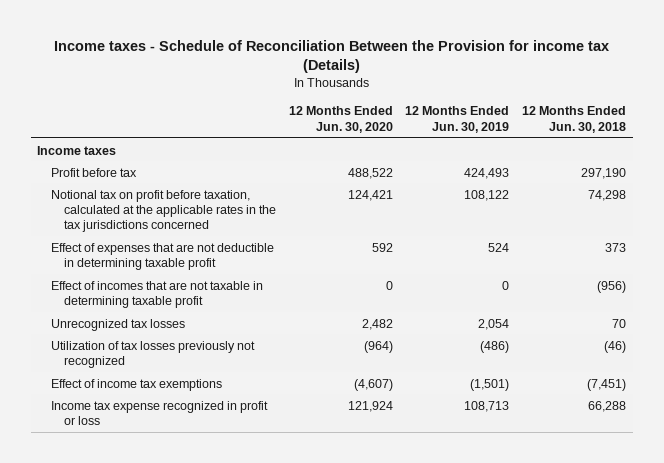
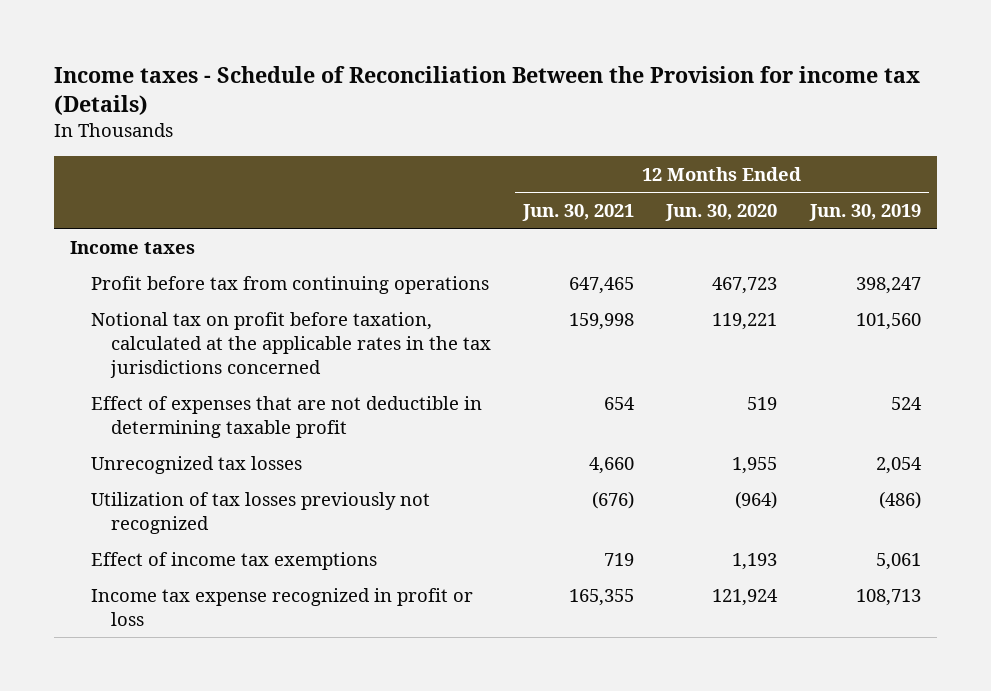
[522,106,627,133] 12 Months Ended Jun. 30, 2018 -> none
none -> [522,204,635,222] Jun. 30, 2021
[50,280,263,308] Effect of incomes that are not taxable in determining taxable profit -> none
[50,167,137,177] Profit before tax -> [90,275,489,294] Profit before tax from continuing operations
[347,167,393,179] 488,522 -> [712,276,778,294] 467,723
[464,167,510,179] 424,493 -> [855,276,921,294] 398,247
[347,189,393,201] 124,421 -> [712,312,778,330] 119,221
[464,189,510,201] 108,122 -> [855,312,921,330] 101,560
[371,242,393,252] 592 -> [747,396,778,410] 519
[361,318,393,330] 2,482 -> [732,456,778,474] 1,955
[353,378,393,391] (4,607) -> [732,552,778,570] 1,193
[470,378,510,391] (1,501) -> [875,552,921,570] 5,061

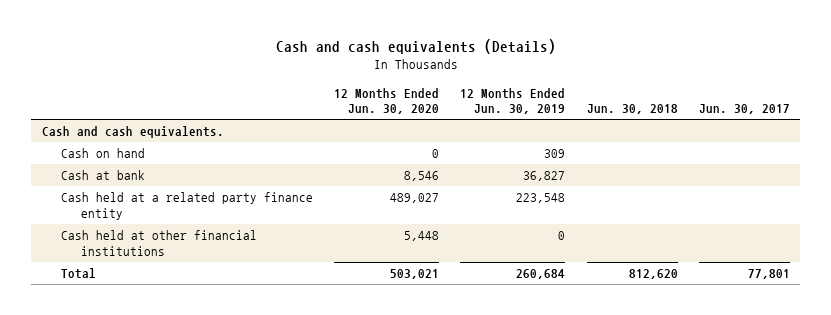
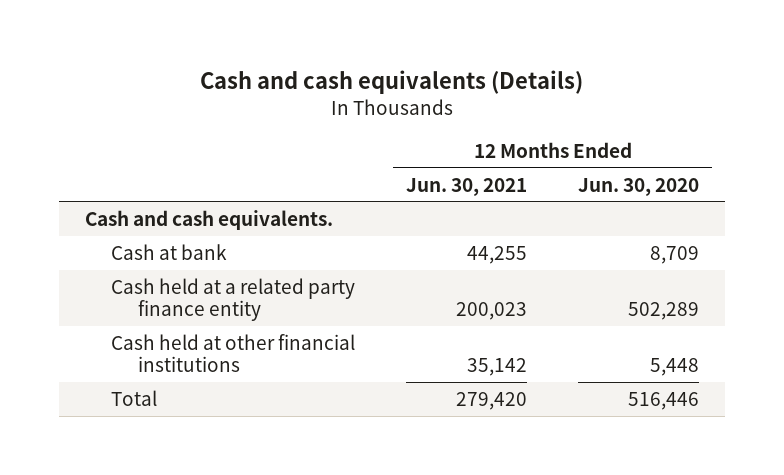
[460,87,566,115] 12 Months Ended Jun. 30, 2019 -> none
[586,104,678,115] Jun. 30, 2018 -> none
[698,104,790,115] Jun. 30, 2017 -> none
none -> [406,177,528,196] Jun. 30, 2021
[61,148,146,159] Cash on hand -> none
[404,171,440,182] 8,546 -> [650,245,700,264] 8,709
[390,193,440,204] 489,027 -> [628,302,700,321] 502,289
[390,269,440,280] 503,021 -> [628,391,700,410] 516,446

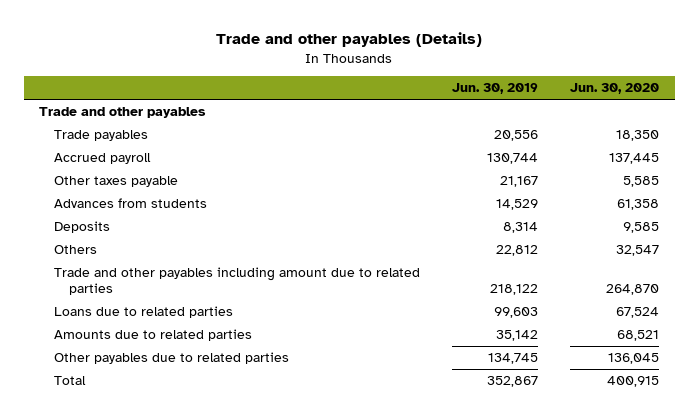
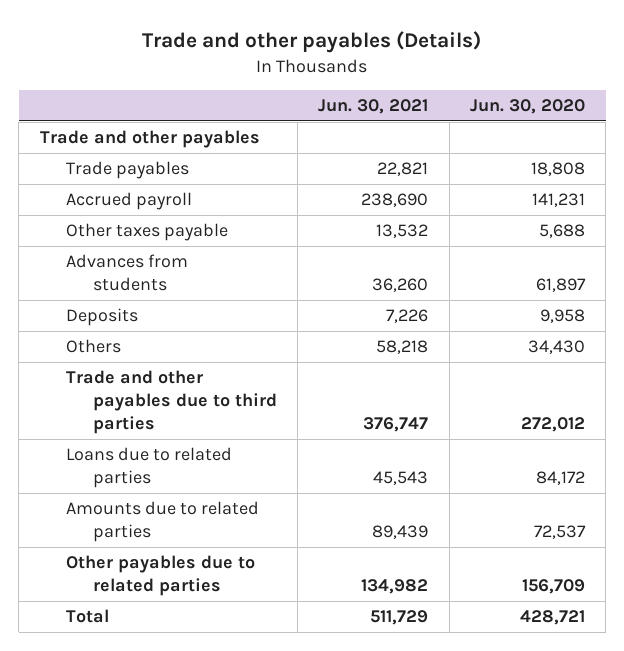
[452,83,539,95] Jun. 30, 2019 -> none
none -> [318,98,429,114] Jun. 30, 2021
[615,130,659,142] 18,350 -> [530,162,585,177] 18,808
[608,153,659,165] 137,445 -> [531,193,585,208] 141,231
[622,176,659,188] 5,585 -> [538,224,585,239] 5,688
[616,199,659,211] 61,358 -> [535,278,586,293] 61,897
[622,222,659,234] 9,585 -> [539,309,585,324] 9,958
[615,245,659,257] 32,547 -> [527,340,585,355] 34,430
[54,267,421,296] Trade and other payables including amount due to related parties -> [66,370,277,435] Trade and other payables due to third parties
[605,284,659,296] 264,870 -> [520,417,585,433] 272,012
[615,307,659,319] 67,524 -> [535,471,585,486] 84,172
[616,330,659,342] 68,521 -> [533,525,586,540] 72,537
[607,353,659,365] 136,045 -> [521,579,585,595] 156,709
[606,376,659,388] 400,915 -> [519,610,585,626] 428,721

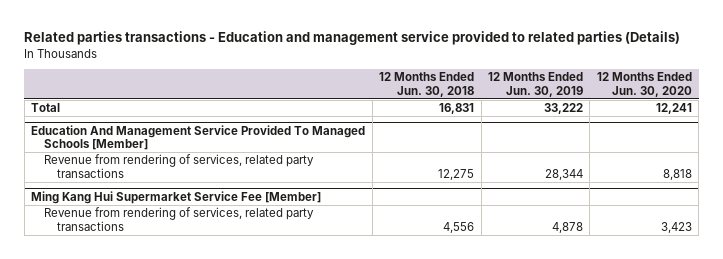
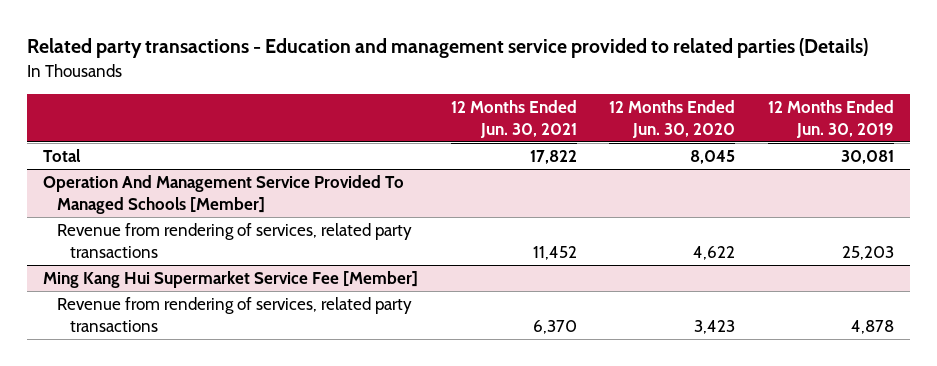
[24,30,681,45] Related parties transactions - Education and management service provided to related parties (Details) -> [26,38,868,59] Related party transactions - Education and management service provided to related parties (Details)
[379,72,475,97] 12 Months Ended Jun. 30, 2018 -> none
none -> [450,99,577,138] 12 Months Ended Jun. 30, 2021
[543,103,583,115] 33,222 -> [840,150,894,165] 30,081
[655,103,692,115] 12,241 -> [690,150,736,165] 8,045
[31,125,366,151] Education And Management Service Provided To Managed Schools [Member] -> [43,175,405,215] Operation And Management Service Provided To Managed Schools [Member]
[544,168,583,180] 28,344 -> [841,246,894,261] 25,203
[662,168,692,180] 8,818 -> [693,246,736,261] 4,622

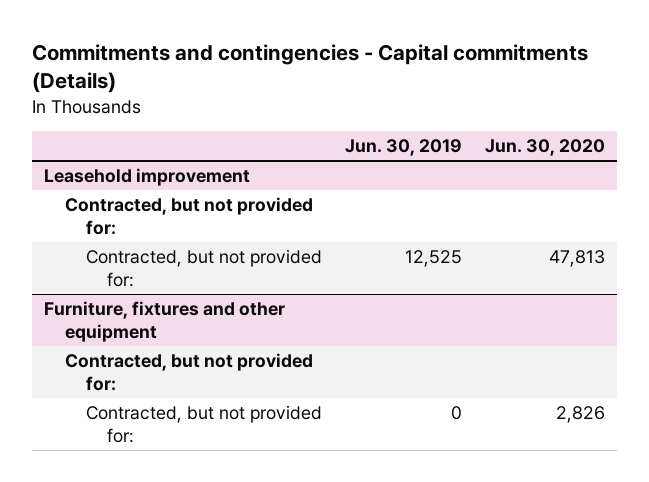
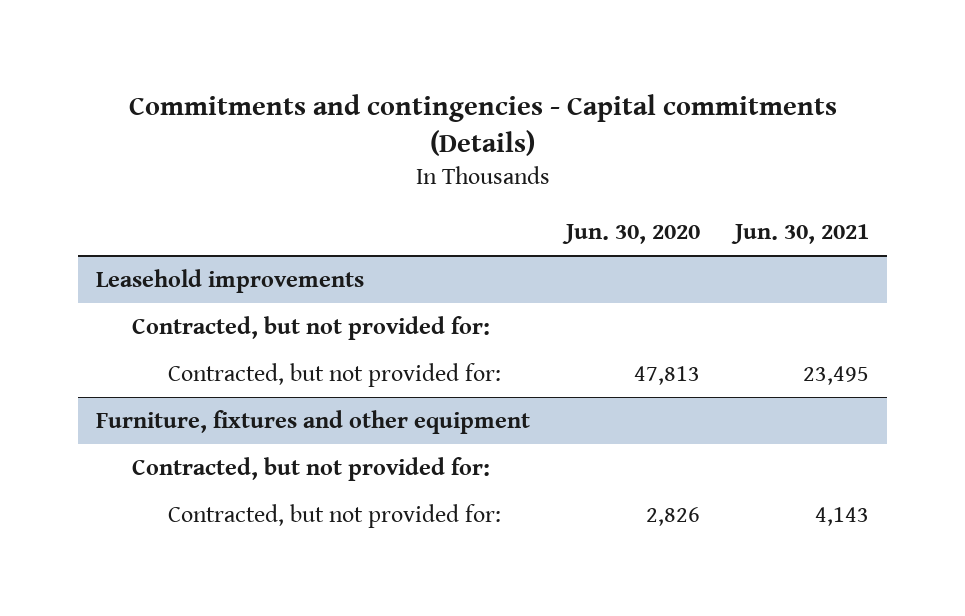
[345,138,463,156] Jun. 30, 2019 -> none
none -> [731,224,870,245] Jun. 30, 2021
[43,168,250,187] Leasehold improvement -> [96,268,365,293] Leasehold improvements

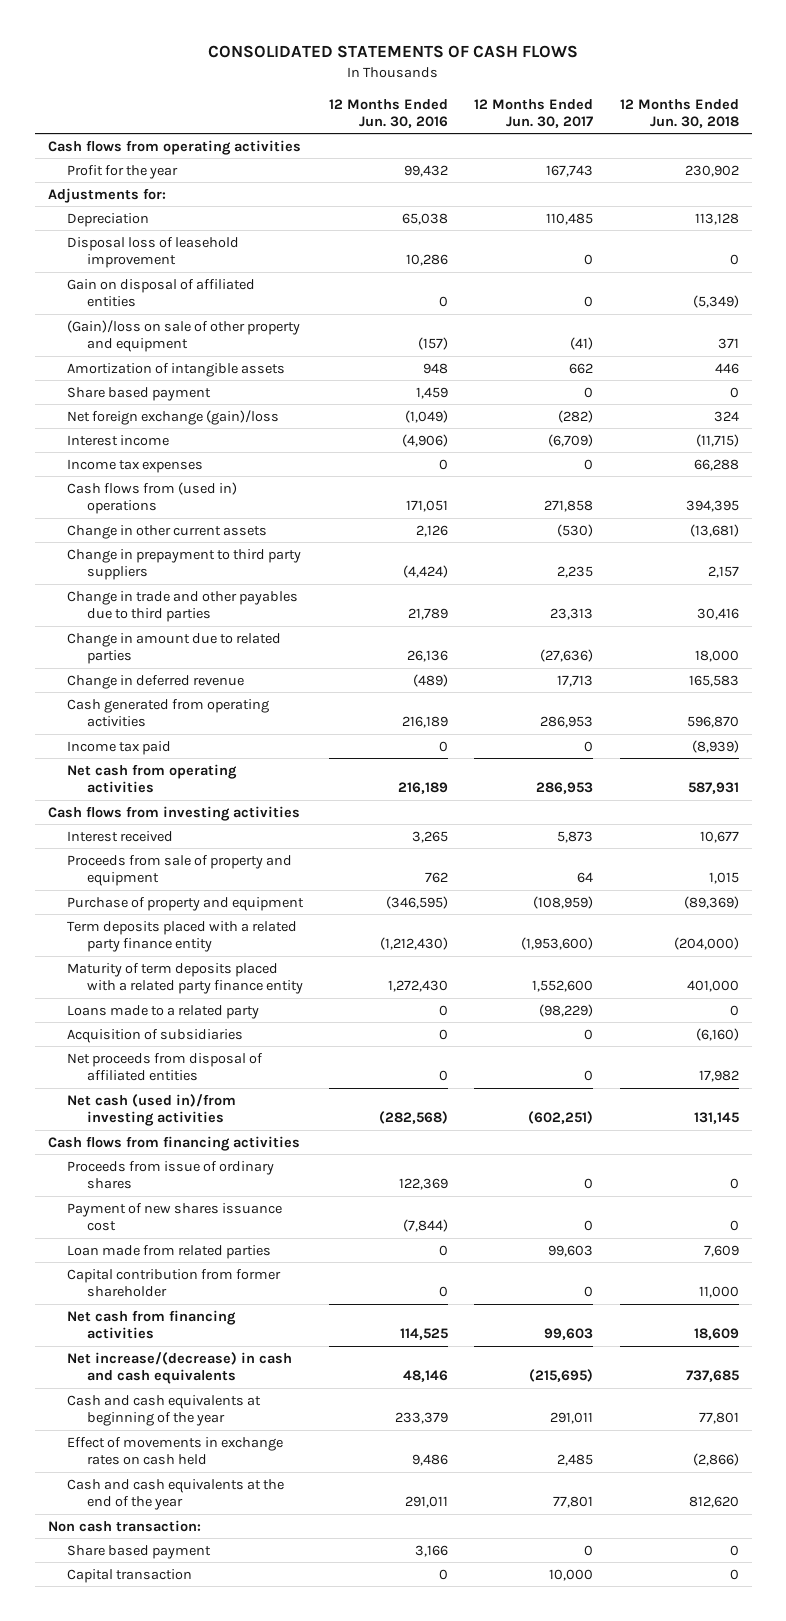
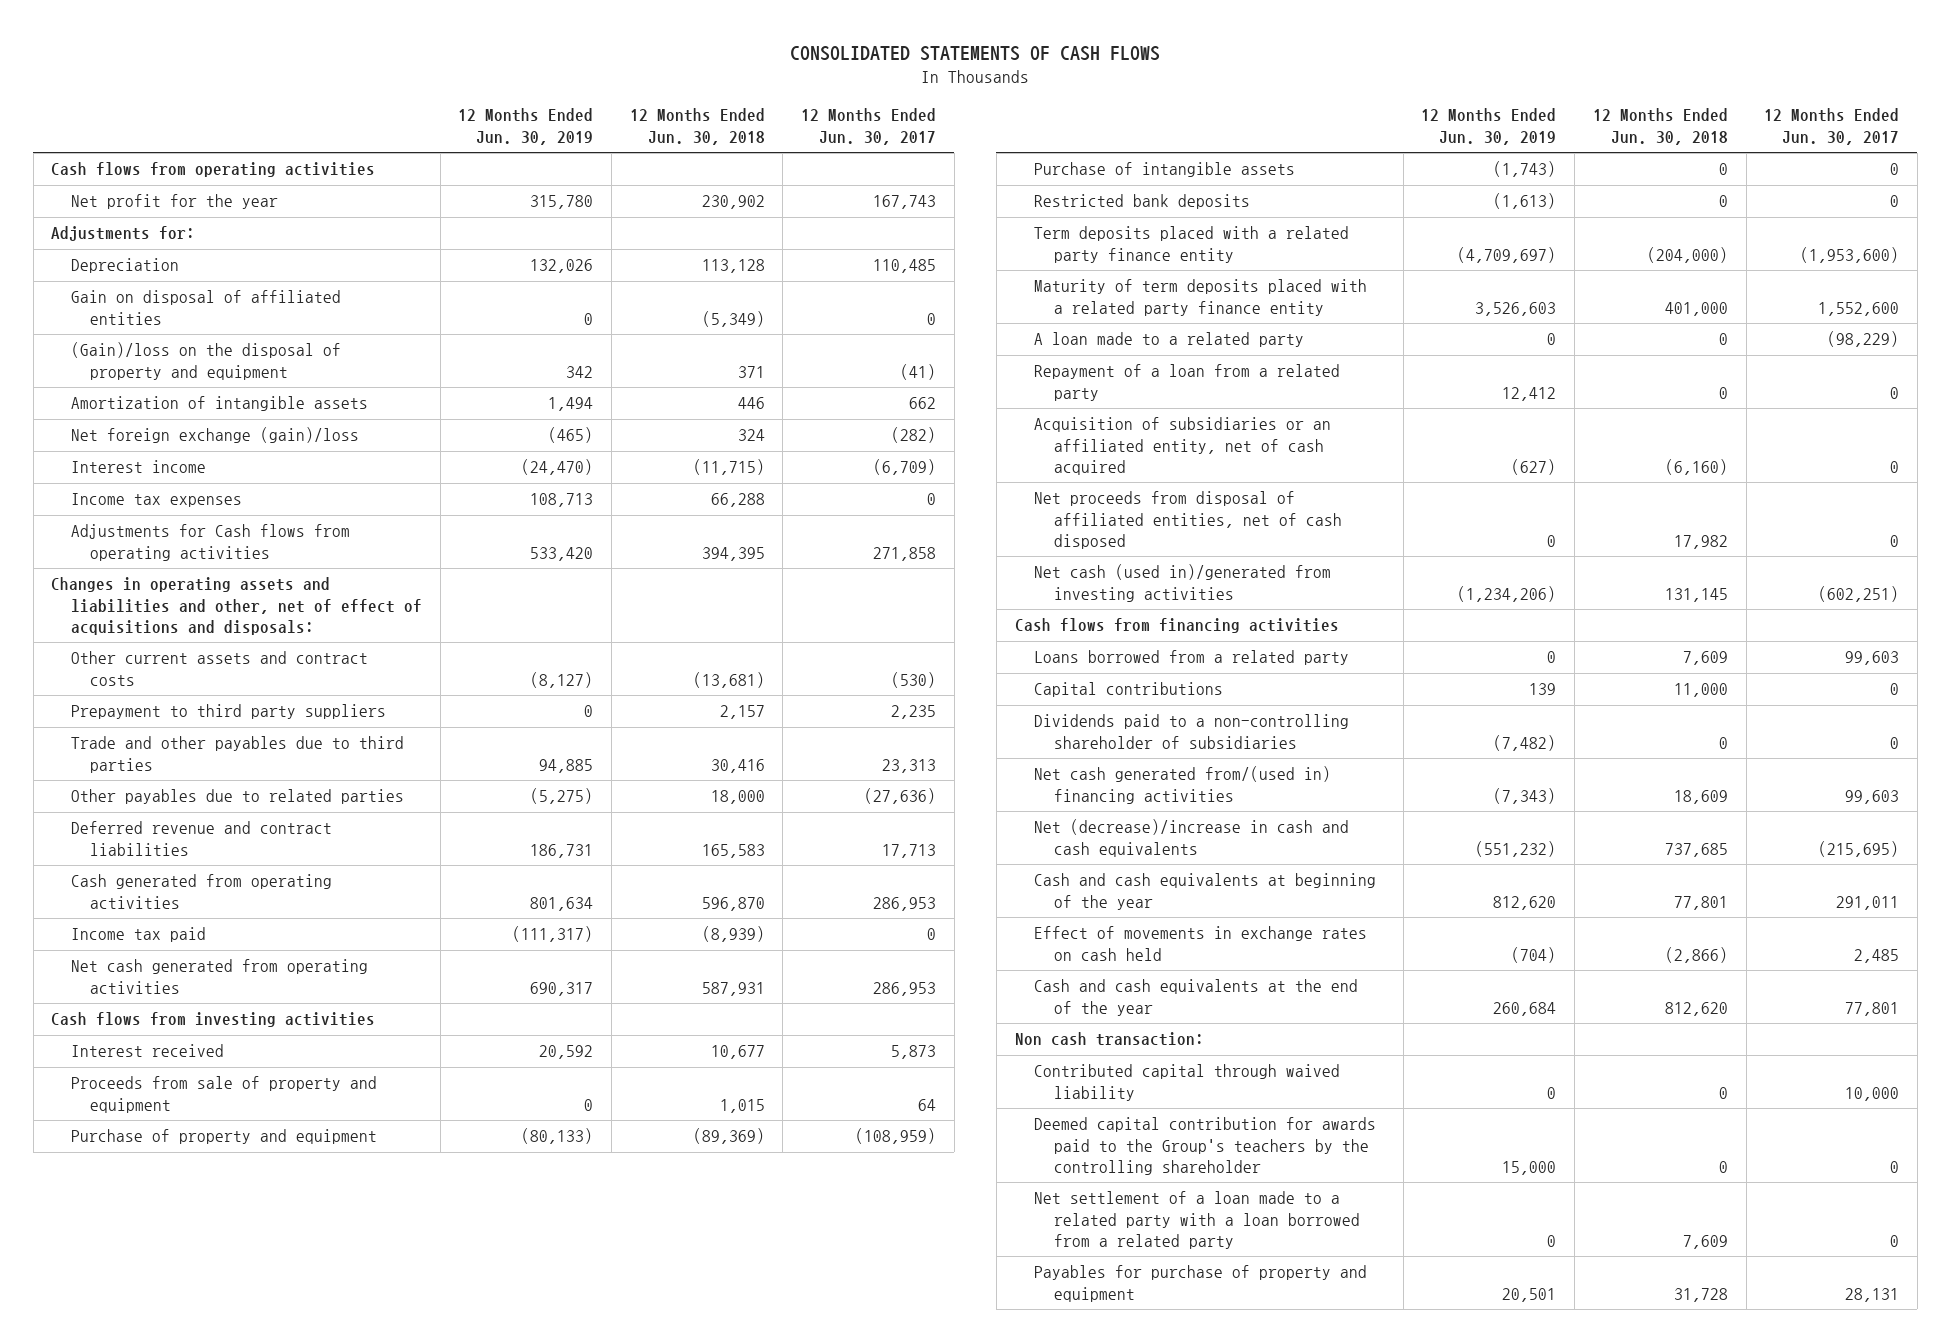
[329,98,449,128] 12 Months Ended Jun. 30, 2016 -> none
none -> [458,108,594,145] 12 Months Ended Jun. 30, 2019
[67,164,179,179] Profit for the year -> [70,194,278,210] Net profit for the year
[67,236,240,268] Disposal loss of leasehold improvement -> none
[67,319,301,352] (Gain)/loss on sale of other property and equipment -> [70,342,341,380] (Gain)/loss on the disposal of property and equipment
[67,386,212,401] Share based payment -> none
[67,481,238,514] Cash flows from (used in) operations -> [70,524,350,561] Adjustments for Cash flows from operating activities
none -> [51,577,422,635] Changes in operating assets and liabilities and other, net of effect of acquisitions and disposals:
[67,524,268,539] Change in other current assets -> [70,651,368,686] Other current assets and contract costs
[67,548,302,580] Change in prepayment to third party suppliers -> [70,704,386,720] Prepayment to third party suppliers
[67,590,299,622] Change in trade and other payables due to third parties -> [70,736,404,773] Trade and other payables due to third parties
[67,632,282,664] Change in amount due to related parties -> [70,789,404,805] Other payables due to related parties
[67,674,245,689] Change in deferred revenue -> [70,821,332,856] Deferred revenue and contract liabilities
[67,763,238,793] Net cash from operating activities -> [70,959,368,994] Net cash generated from operating activities
none -> [1034,162,1296,178] Purchase of intangible assets
none -> [1034,194,1251,210] Restricted bank deposits
[67,1004,260,1019] Loans made to a related party -> [1034,332,1305,348] A loan made to a related party
none -> [1034,364,1341,401] Repayment of a loan from a related party
[67,1028,244,1043] Acquisition of subsidiaries -> [1034,417,1332,475] Acquisition of subsidiaries or an affiliated entity, net of cash acquired
[67,1052,264,1081] Net proceeds from disposal of affiliated entities -> [1034,491,1342,549] Net proceeds from disposal of affiliated entities, net of cash disposed
[67,1093,237,1126] Net cash (used in)/from investing activities -> [1034,564,1332,602] Net cash (used in)/generated from investing activities
[67,1160,275,1189] Proceeds from issue of ordinary shares -> none
[67,1202,283,1231] Payment of new shares issuance cost -> none
[67,1268,282,1297] Capital contribution from former shareholder -> none
[67,1244,272,1259] Loan made from related parties -> [1034,650,1350,666] Loans borrowed from a related party
none -> [1034,682,1224,698] Capital contributions
none -> [1034,714,1350,749] Dividends paid to a non-controlling shareholder of subsidiaries
[67,1309,237,1339] Net cash from financing activities -> [1034,766,1332,804] Net cash generated from/(used in) financing activities
[67,1351,293,1384] Net increase/(decrease) in cash and cash equivalents -> [1034,819,1350,857] Net (decrease)/increase in cash and cash equivalents
[67,1544,212,1559] Share based payment -> none
[67,1568,193,1583] Capital transaction -> none
none -> [1034,1064,1341,1101] Contributed capital through waived liability
none -> [1034,1117,1377,1175] Deemed capital contribution for awards paid to the Group's teachers by the controlling shareholder
none -> [1034,1191,1360,1249] Net settlement of a loan made to a related party with a loan borrowed from a related party
none -> [1034,1265,1368,1302] Payables for purchase of property and equipment

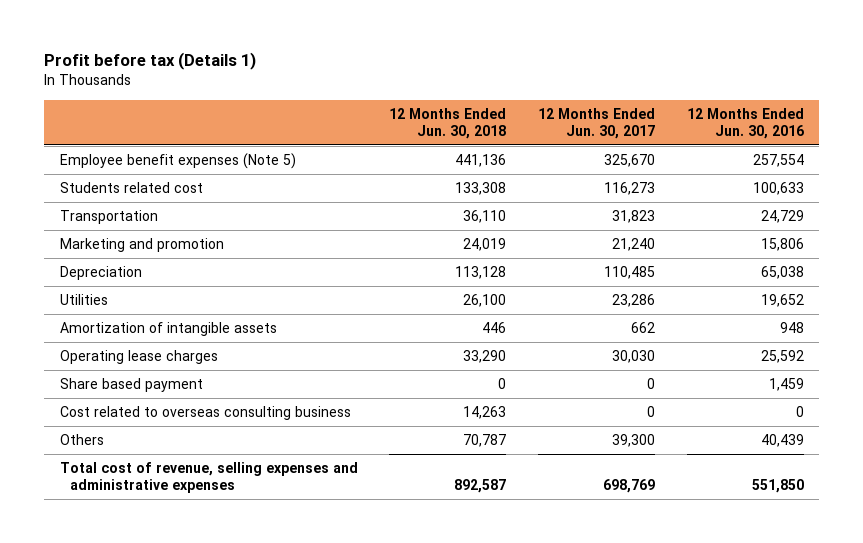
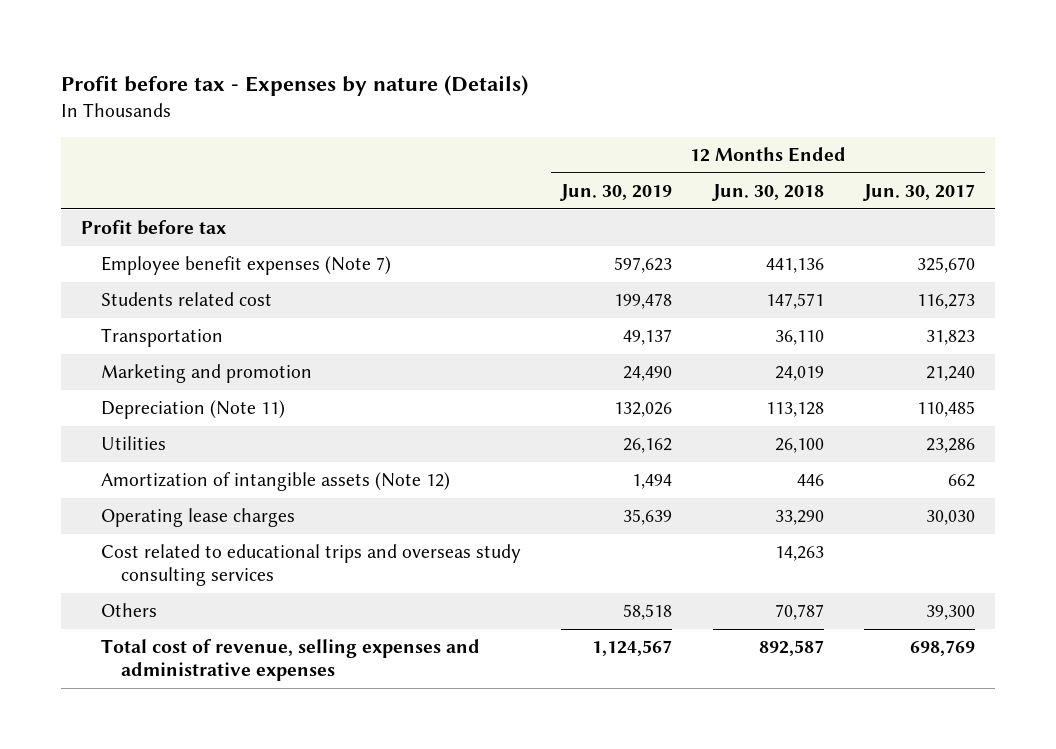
[44,52,257,71] Profit before tax (Details 1) -> [61,75,529,97] Profit before tax - Expenses by nature (Details)
[686,107,804,139] 12 Months Ended Jun. 30, 2016 -> none
none -> [560,184,673,202] Jun. 30, 2019
none -> [81,220,228,236] Profit before tax
[59,152,296,169] Employee benefit expenses (Note 5) -> [101,256,392,276] Employee benefit expenses (Note 7)
[455,181,507,195] 133,308 -> [765,293,824,310] 147,571
[59,265,142,280] Depreciation -> [101,400,286,420] Depreciation (Note 11)
[59,321,277,336] Amortization of intangible assets -> [101,472,451,492] Amortization of intangible assets (Note 12)
[59,377,203,392] Share based payment -> none
[59,405,351,420] Cost related to overseas consulting business -> none
none -> [101,544,522,586] Cost related to educational trips and overseas study consulting services

